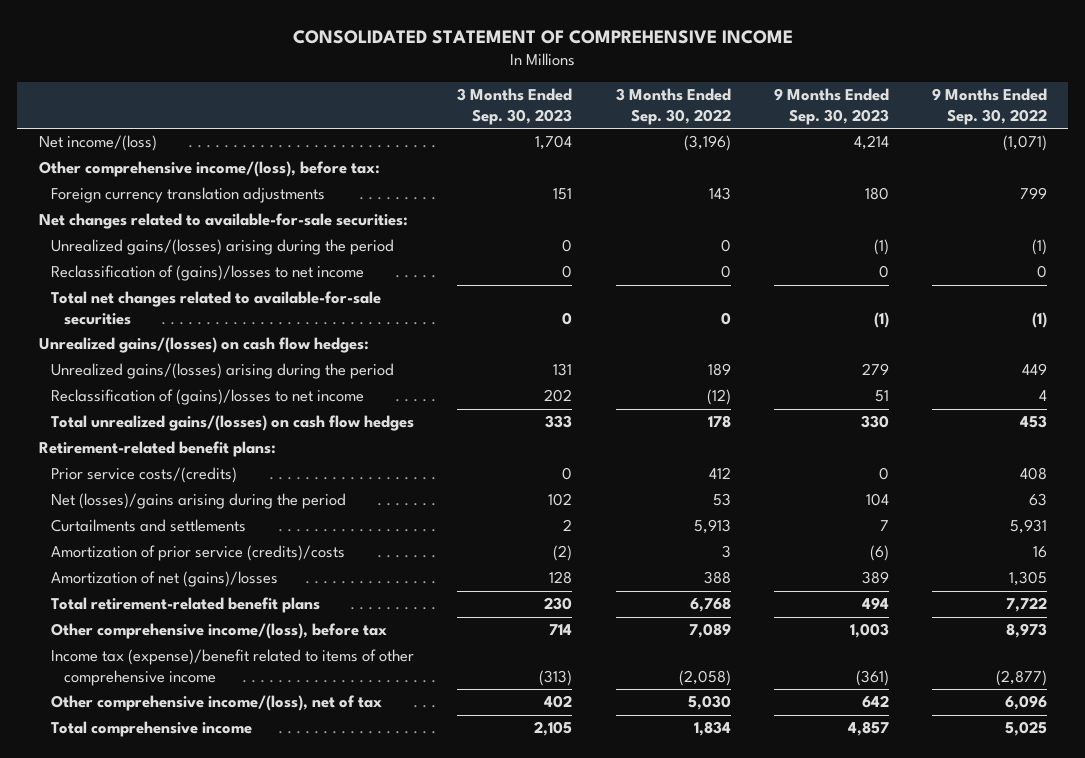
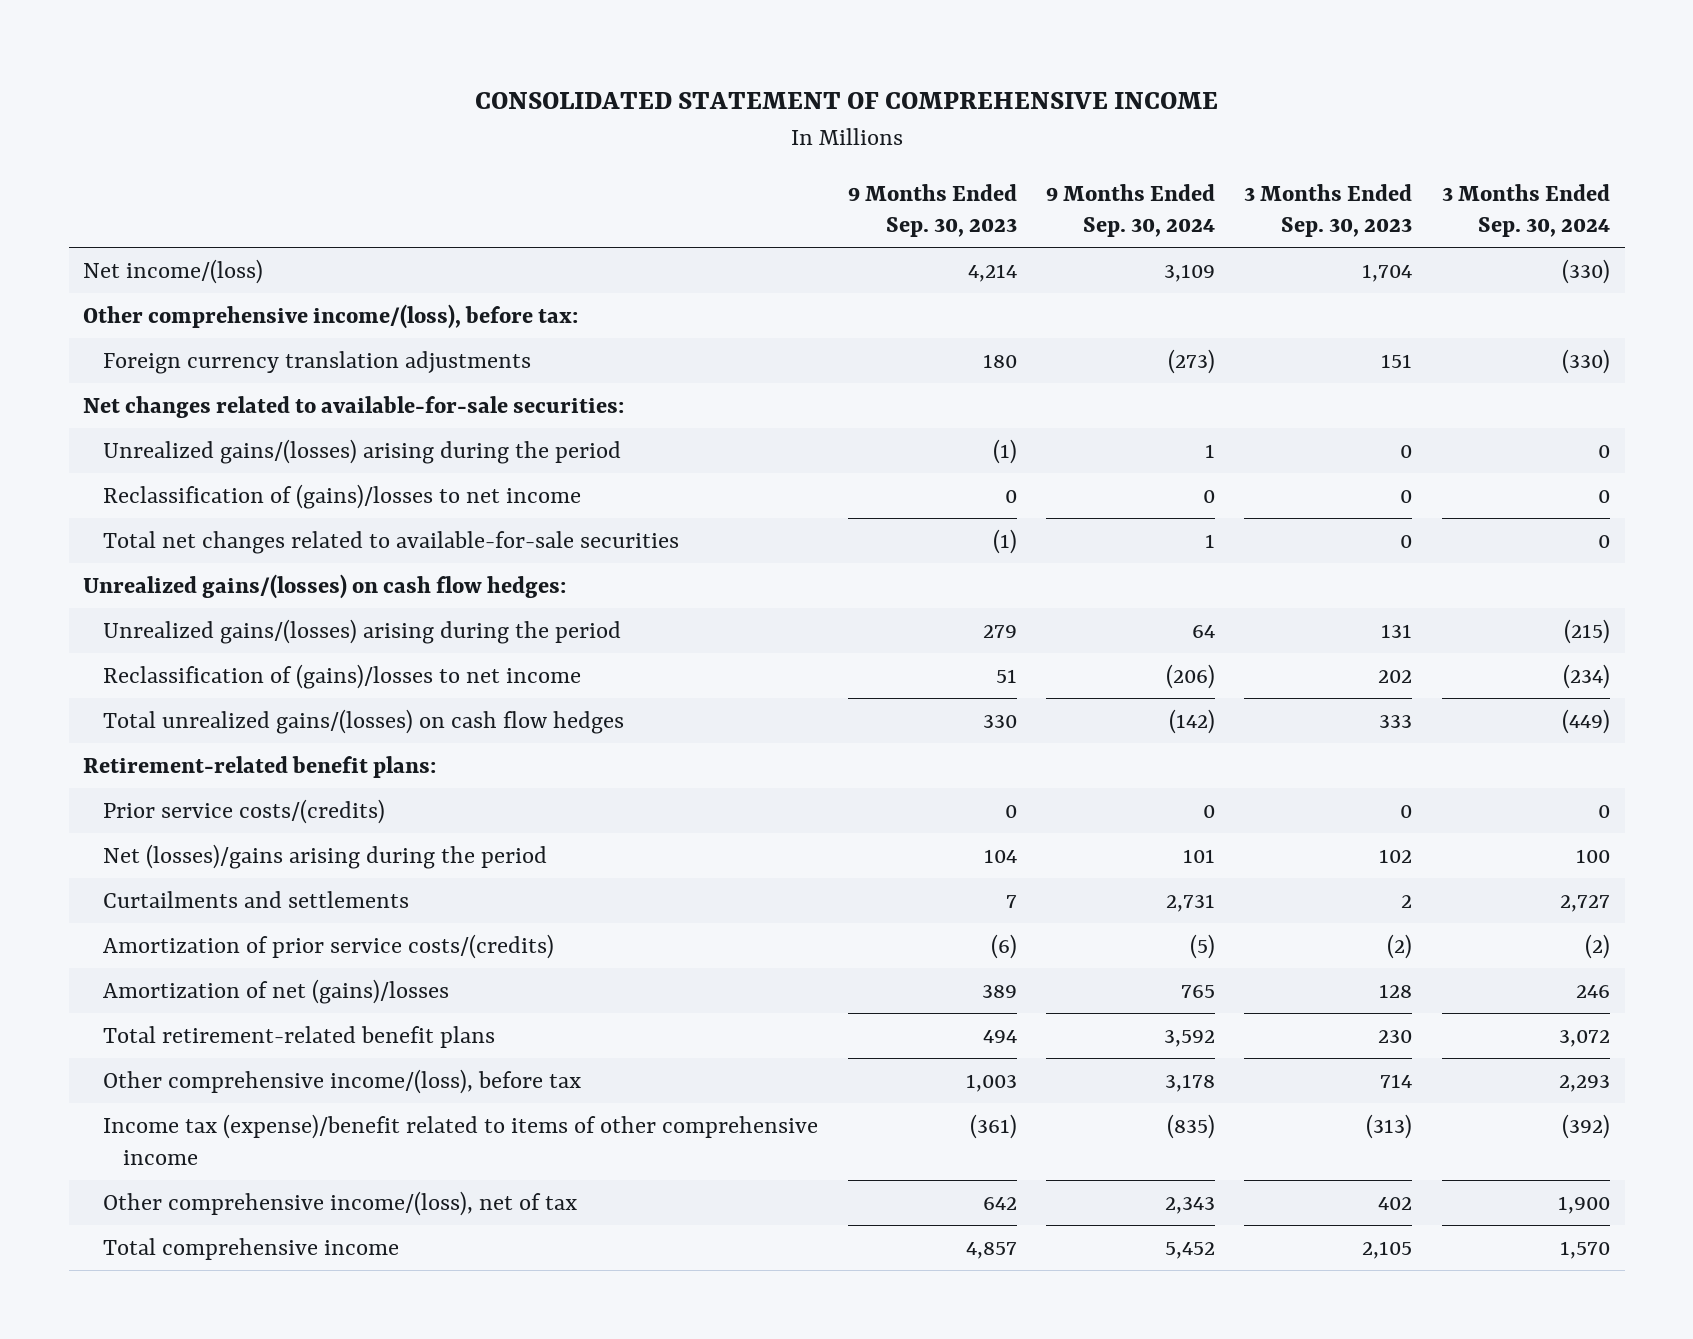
[615,88,731,126] 3 Months Ended Sep. 30, 2022 -> none
[931,88,1047,126] 9 Months Ended Sep. 30, 2022 -> none
none -> [1046,183,1216,238] 9 Months Ended Sep. 30, 2024
none -> [1441,183,1610,238] 3 Months Ended Sep. 30, 2024
[51,545,346,562] Amortization of prior service (credits)/costs -> [103,933,555,959] Amortization of prior service costs/(credits)

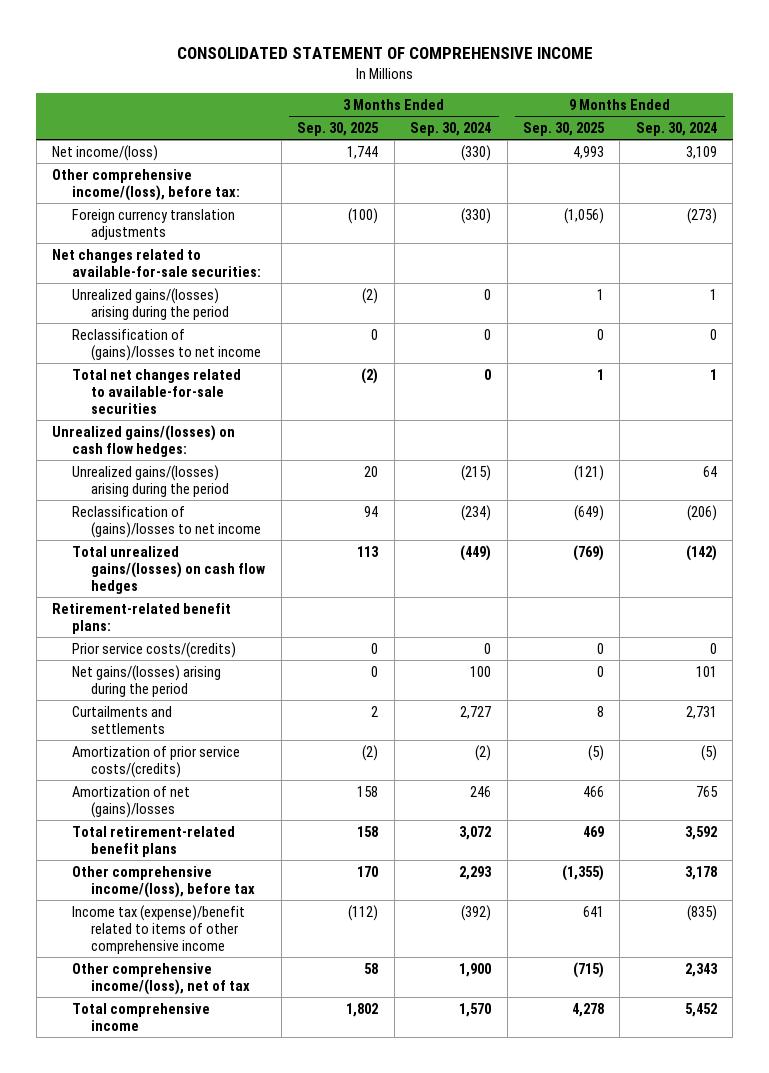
[847,183,1017,238] 9 Months Ended Sep. 30, 2023 -> none
[1244,183,1413,238] 3 Months Ended Sep. 30, 2023 -> none
none -> [297,121,380,136] Sep. 30, 2025
none -> [523,121,606,136] Sep. 30, 2025
[103,843,548,869] Net (losses)/gains arising during the period -> [71,664,221,697] Net gains/(losses) arising during the period

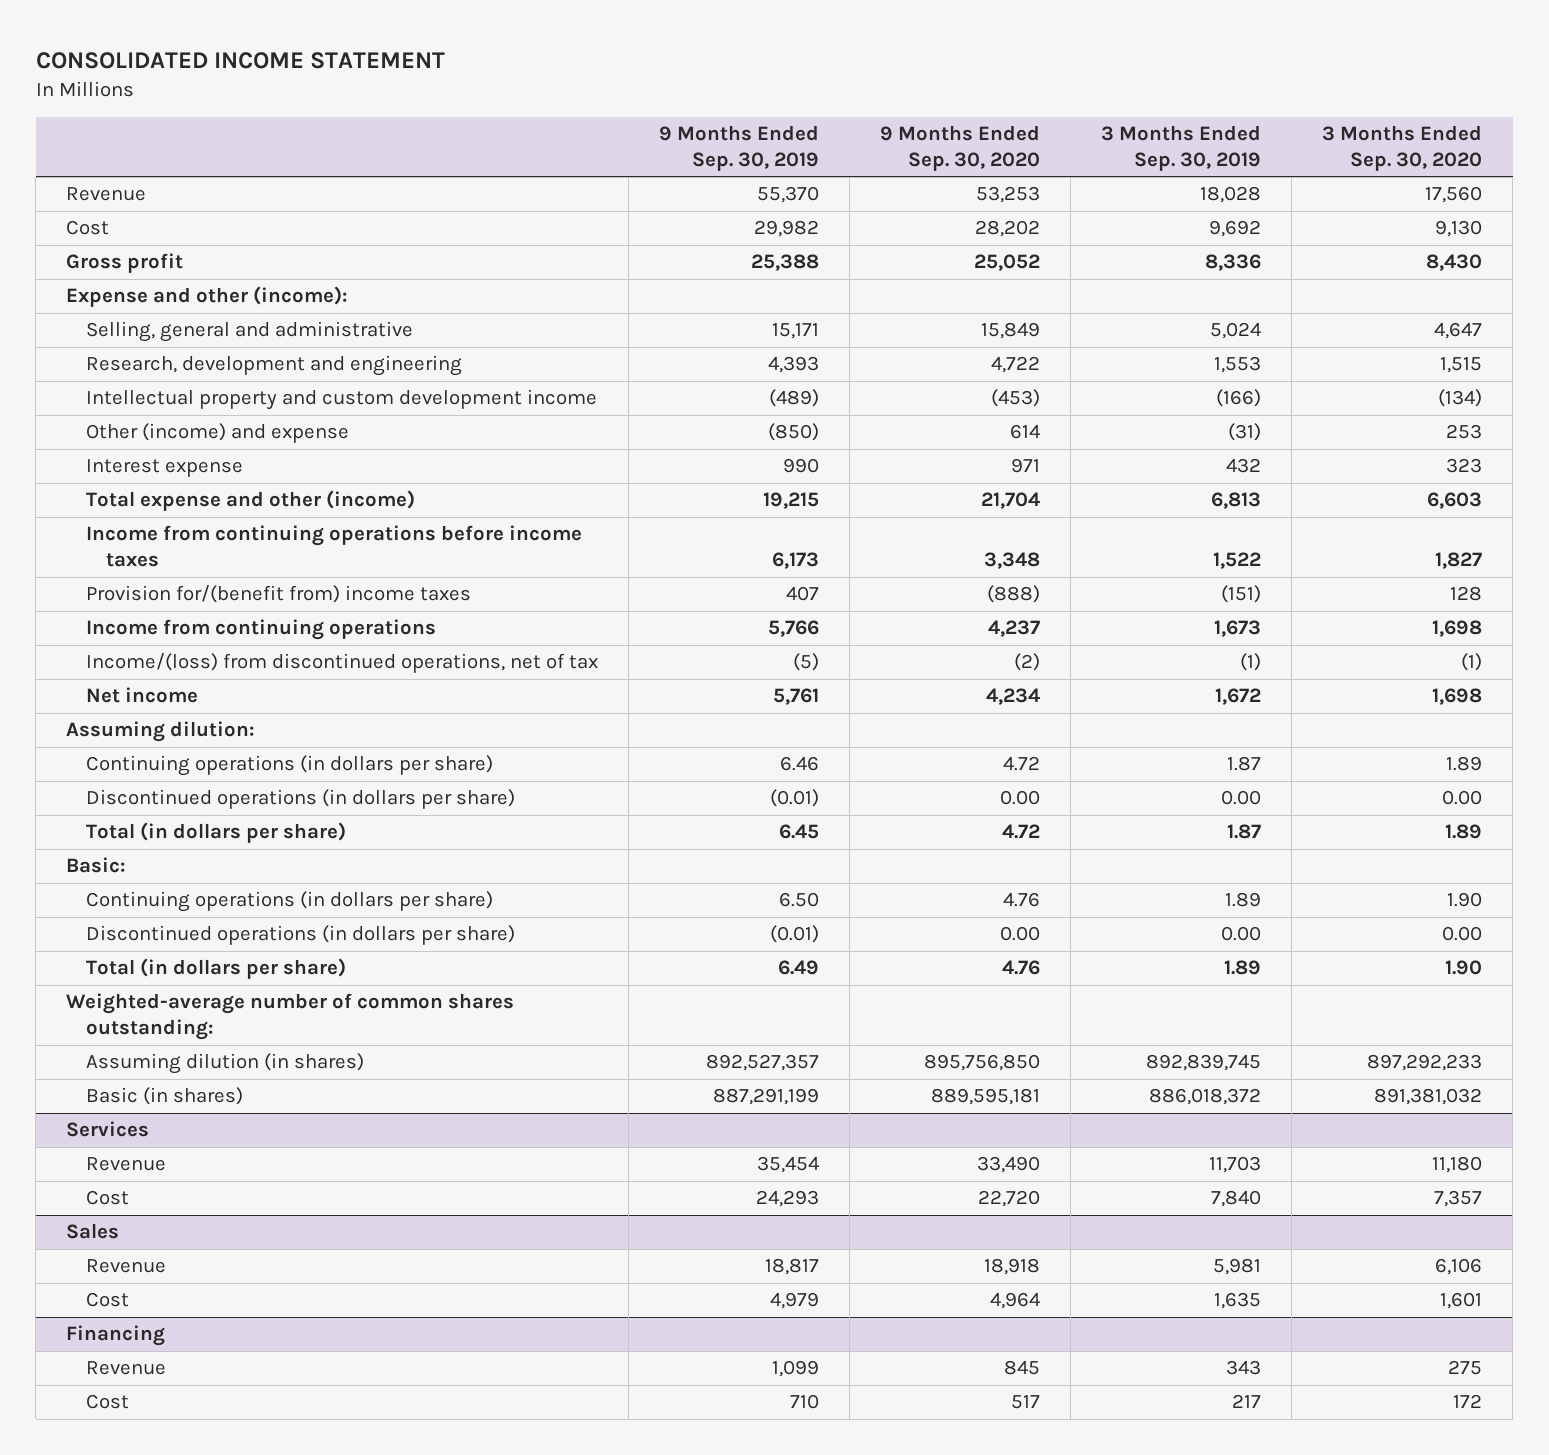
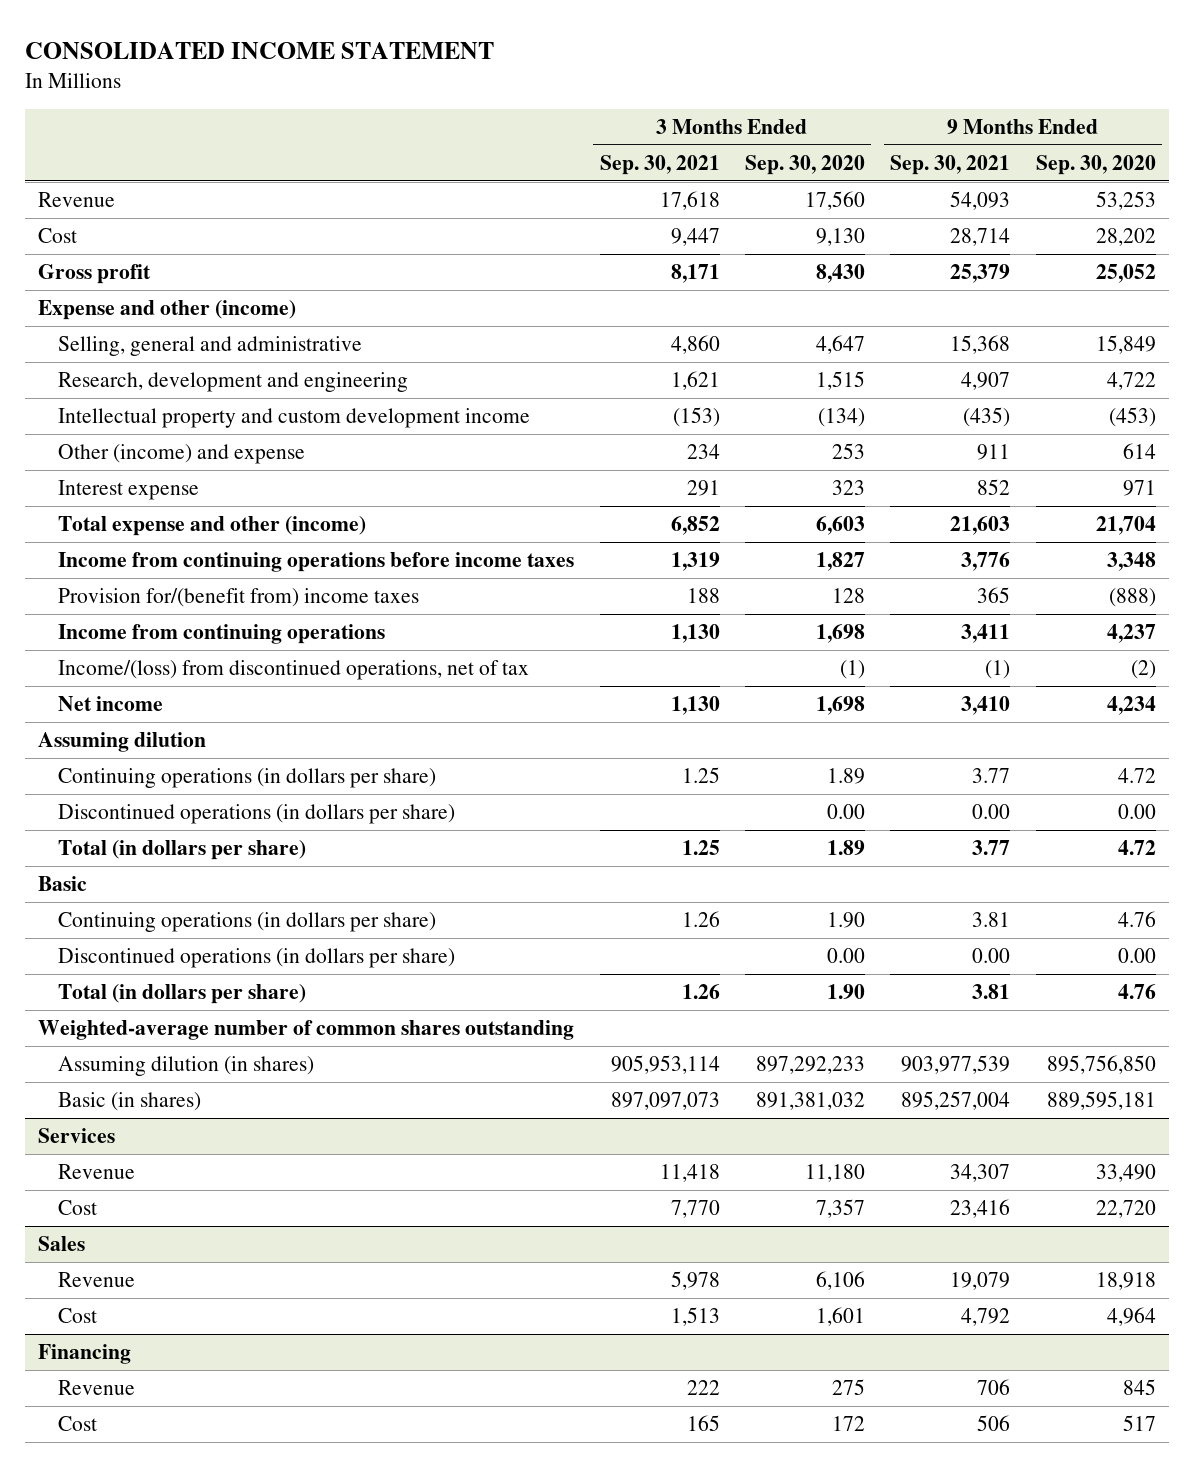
[659,124,820,171] 9 Months Ended Sep. 30, 2019 -> none
[1101,124,1262,171] 3 Months Ended Sep. 30, 2019 -> none
none -> [599,154,720,175] Sep. 30, 2021
none -> [890,154,1011,175] Sep. 30, 2021
[66,286,349,308] Expense and other (income): -> [37,300,296,321] Expense and other (income)
[66,721,256,743] Assuming dilution: -> [37,732,206,753] Assuming dilution
[66,857,127,874] Basic: -> [37,876,87,892] Basic
[66,993,515,1041] Weighted-average number of common shares outstanding: -> [37,1020,574,1041] Weighted-average number of common shares outstanding

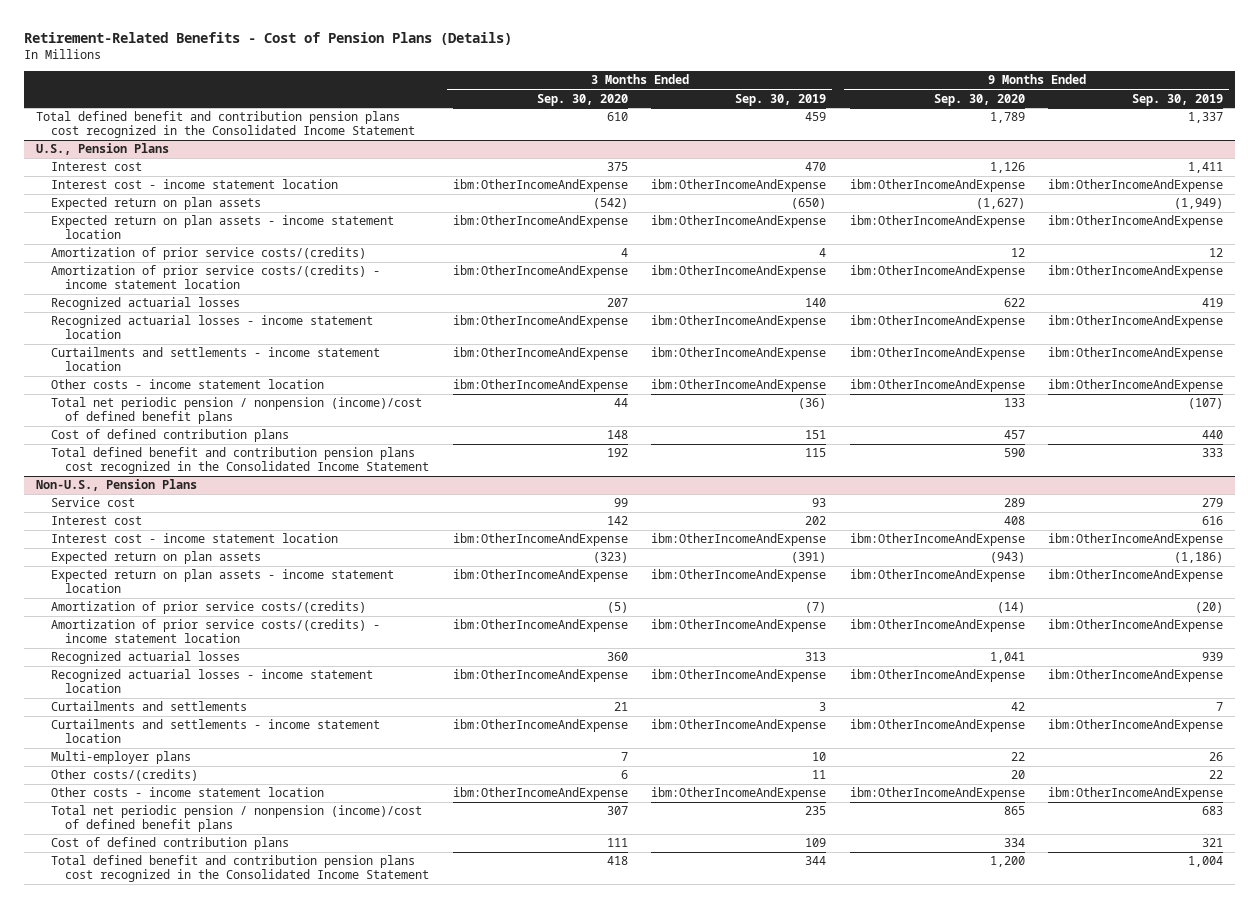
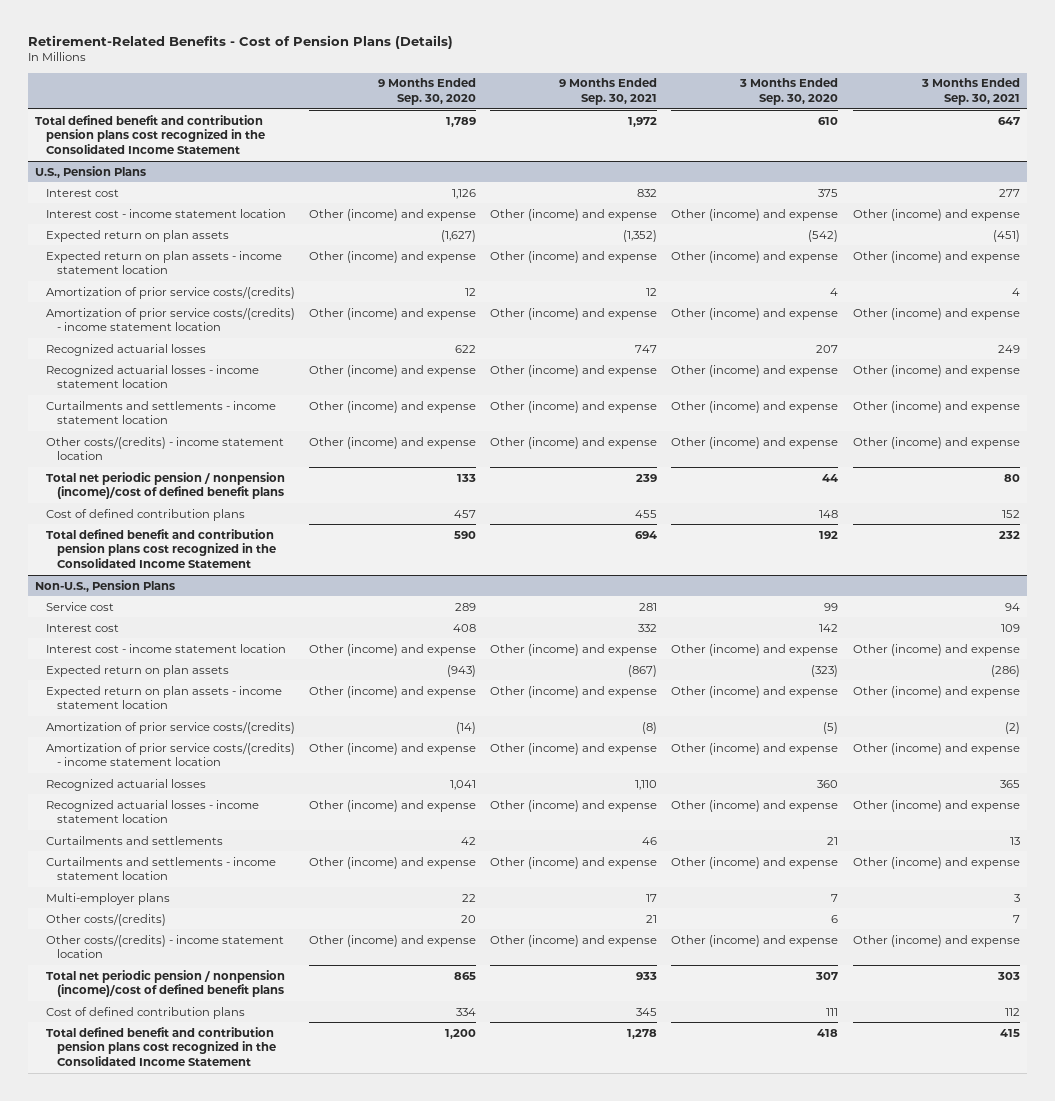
[735,93,827,106] Sep. 30, 2019 -> none
[1132,93,1224,106] Sep. 30, 2019 -> none
none -> [559,78,658,106] 9 Months Ended Sep. 30, 2021
none -> [920,78,1020,106] 3 Months Ended Sep. 30, 2021
[452,179,628,193] ibm:OtherIncomeAndExpense -> [671,208,839,221] Other (income) and expense
[849,179,1025,193] ibm:OtherIncomeAndExpense -> [309,208,477,221] Other (income) and expense
[452,215,628,229] ibm:OtherIncomeAndExpense -> [671,250,839,263] Other (income) and expense
[849,215,1025,229] ibm:OtherIncomeAndExpense -> [309,250,477,263] Other (income) and expense
[452,265,628,279] ibm:OtherIncomeAndExpense -> [671,307,839,320] Other (income) and expense
[849,265,1025,279] ibm:OtherIncomeAndExpense -> [309,307,477,320] Other (income) and expense
[452,315,628,329] ibm:OtherIncomeAndExpense -> [671,364,839,377] Other (income) and expense
[849,315,1025,329] ibm:OtherIncomeAndExpense -> [309,364,477,377] Other (income) and expense
[452,347,628,361] ibm:OtherIncomeAndExpense -> [671,400,839,413] Other (income) and expense
[849,347,1025,361] ibm:OtherIncomeAndExpense -> [309,400,477,413] Other (income) and expense
[50,379,324,390] Other costs - income statement location -> [46,436,285,461] Other costs/(credits) - income statement location
[452,379,628,393] ibm:OtherIncomeAndExpense -> [671,436,839,449] Other (income) and expense
[849,379,1025,393] ibm:OtherIncomeAndExpense -> [309,436,477,449] Other (income) and expense
[452,533,628,547] ibm:OtherIncomeAndExpense -> [671,643,839,656] Other (income) and expense
[849,533,1025,547] ibm:OtherIncomeAndExpense -> [309,643,477,656] Other (income) and expense
[452,569,628,583] ibm:OtherIncomeAndExpense -> [671,685,839,698] Other (income) and expense
[849,569,1025,583] ibm:OtherIncomeAndExpense -> [309,685,477,698] Other (income) and expense
[452,619,628,633] ibm:OtherIncomeAndExpense -> [671,742,839,755] Other (income) and expense
[849,619,1025,633] ibm:OtherIncomeAndExpense -> [309,742,477,755] Other (income) and expense
[452,669,628,683] ibm:OtherIncomeAndExpense -> [671,799,839,812] Other (income) and expense
[849,669,1025,683] ibm:OtherIncomeAndExpense -> [309,799,477,812] Other (income) and expense
[452,719,628,733] ibm:OtherIncomeAndExpense -> [671,856,839,869] Other (income) and expense
[849,719,1025,733] ibm:OtherIncomeAndExpense -> [309,856,477,869] Other (income) and expense
[50,787,324,798] Other costs - income statement location -> [46,934,285,959] Other costs/(credits) - income statement location
[452,787,628,801] ibm:OtherIncomeAndExpense -> [671,934,839,947] Other (income) and expense
[849,787,1025,801] ibm:OtherIncomeAndExpense -> [309,934,477,947] Other (income) and expense

